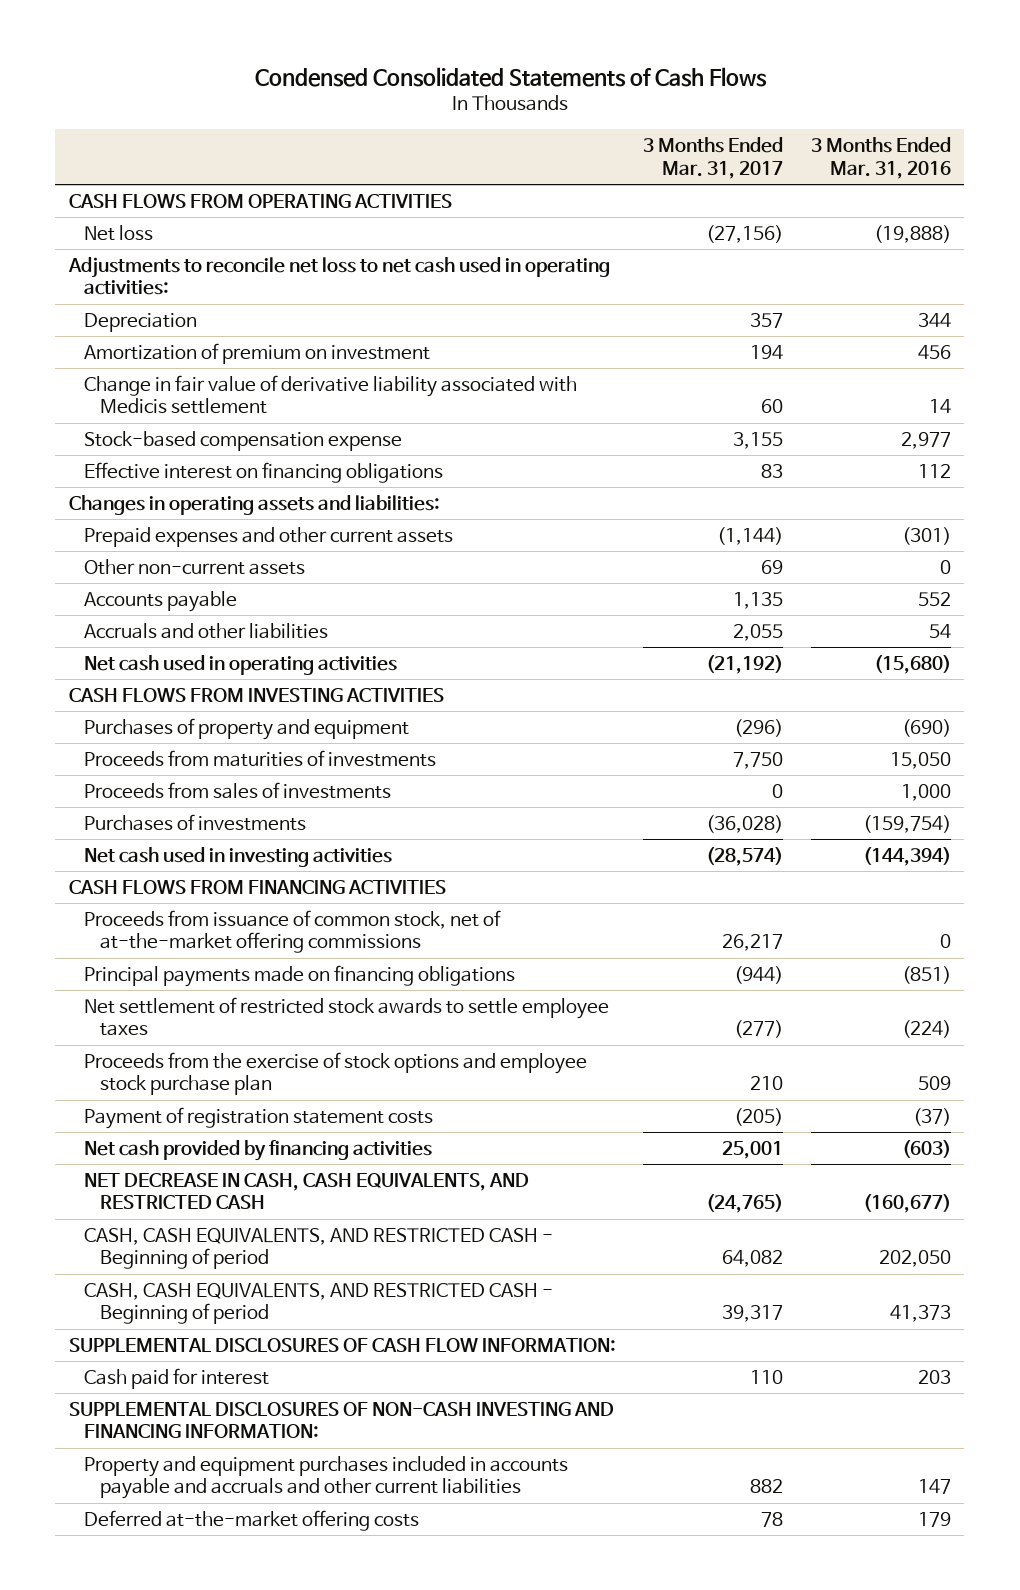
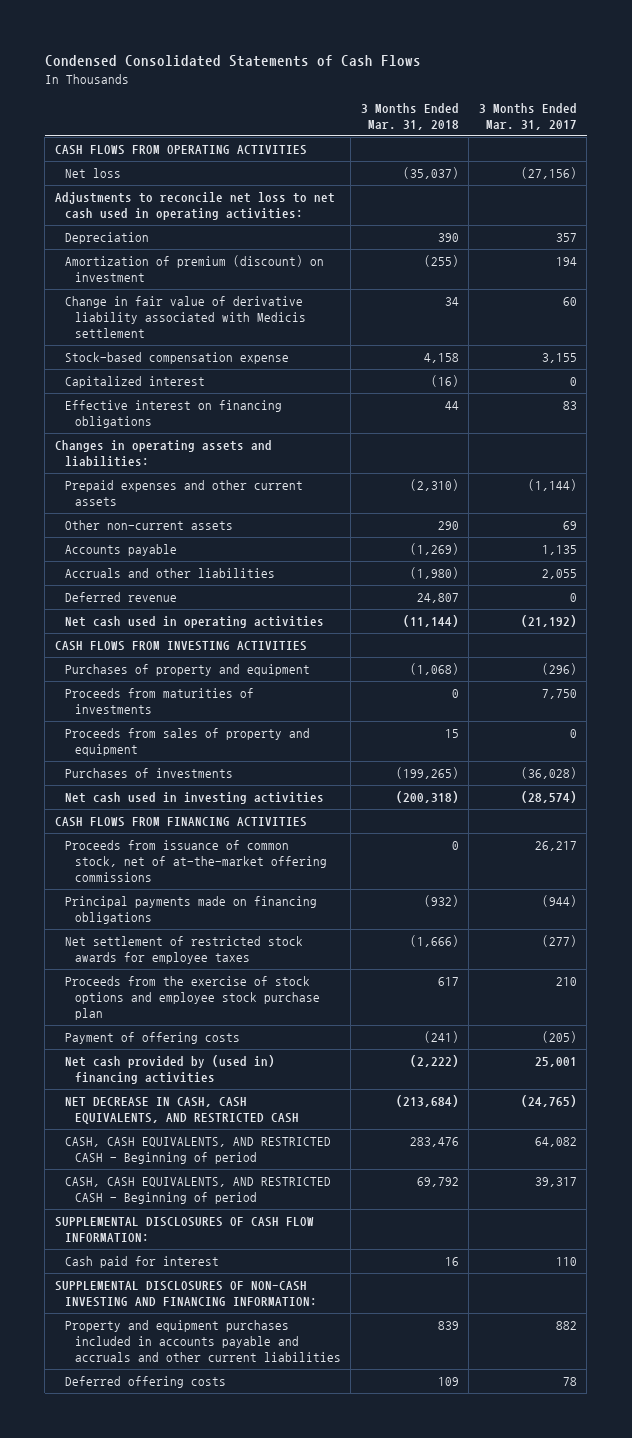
[810,137,951,179] 3 Months Ended Mar. 31, 2016 -> none
none -> [360,103,459,130] 3 Months Ended Mar. 31, 2018
[84,342,431,364] Amortization of premium on investment -> [64,255,324,283] Amortization of premium (discount) on investment
none -> [64,376,205,389] Capitalized interest
none -> [64,592,177,603] Deferred revenue
[84,781,392,799] Proceeds from sales of investments -> [64,728,310,757] Proceeds from sales of property and equipment
[84,996,610,1037] Net settlement of restricted stock awards to settle employee taxes -> [64,936,303,965] Net settlement of restricted stock awards for employee taxes
[84,1106,434,1129] Payment of registration statement costs -> [64,1032,240,1045] Payment of offering costs
[84,1139,433,1161] Net cash provided by financing activities -> [64,1055,275,1085] Net cash provided by (used in) financing activities
[84,1509,420,1531] Deferred at-the-market offering costs -> [64,1376,226,1389] Deferred offering costs

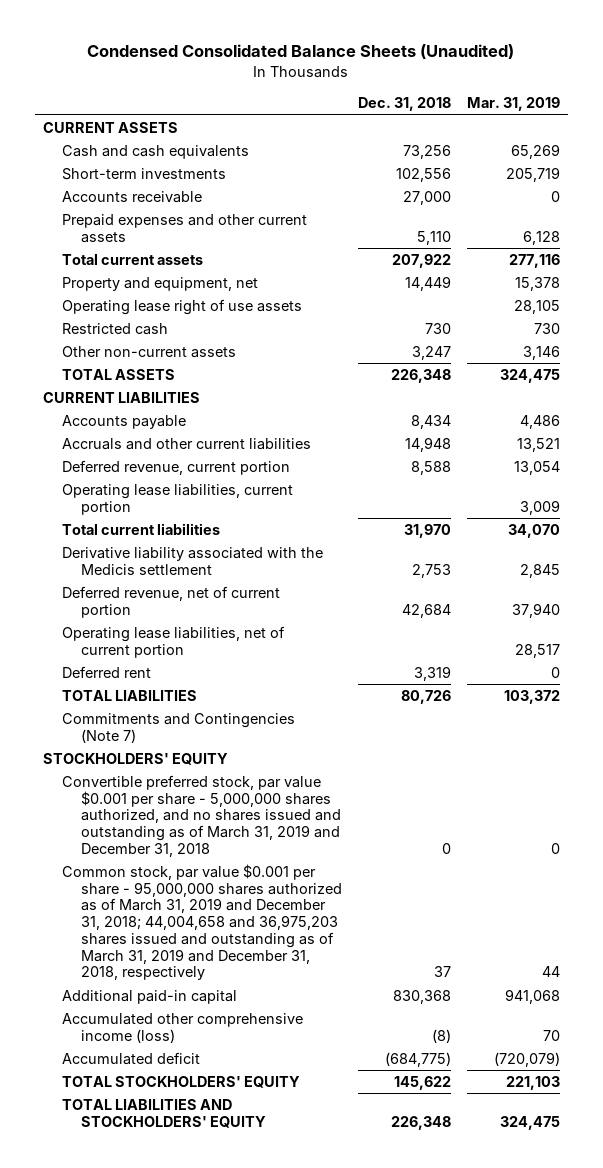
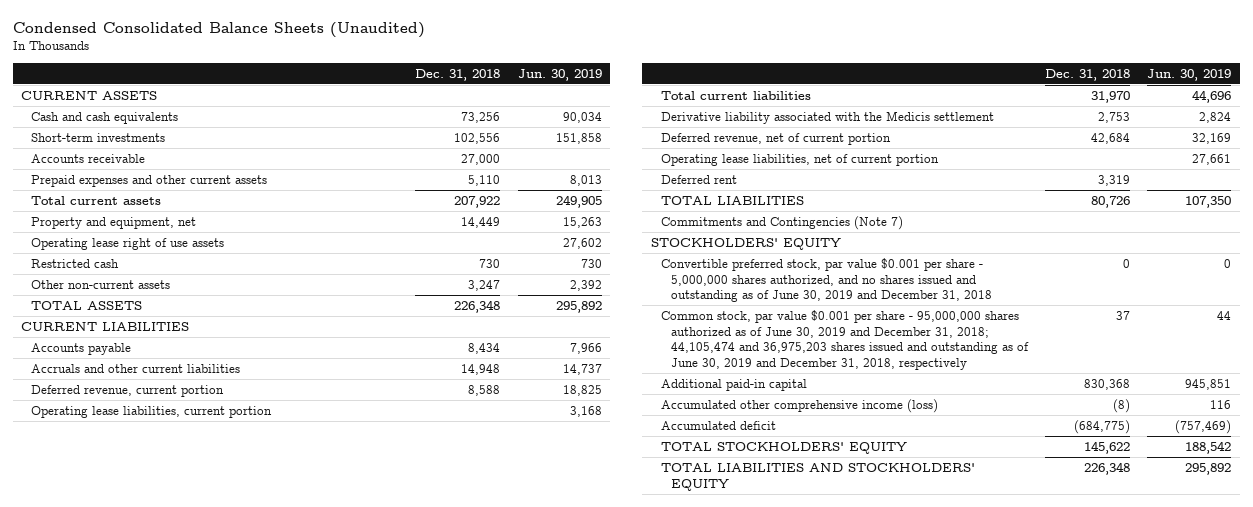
[466,97,560,112] Mar. 31, 2019 -> none
none -> [517,68,602,81] Jun. 30, 2019
[62,774,342,857] Convertible preferred stock, par value $0.001 per share - 5,000,000 shares authorized, and no shares issued and outstanding as of March 31, 2019 and December 31, 2018 -> [660,257,992,303] Convertible preferred stock, par value $0.001 per share - 5,000,000 shares authorized, and no shares issued and outstanding as of June 30, 2019 and December 31, 2018
[62,863,343,981] Common stock, par value $0.001 per share - 95,000,000 shares authorized as of March 31, 2019 and December 31, 2018; 44,004,658 and 36,975,203 shares issued and outstanding as of March 31, 2019 and December 31, 2018, respectively -> [660,309,1029,371] Common stock, par value $0.001 per share - 95,000,000 shares authorized as of June 30, 2019 and December 31, 2018; 44,105,474 and 36,975,203 shares issued and outstanding as of June 30, 2019 and December 31, 2018, respectively

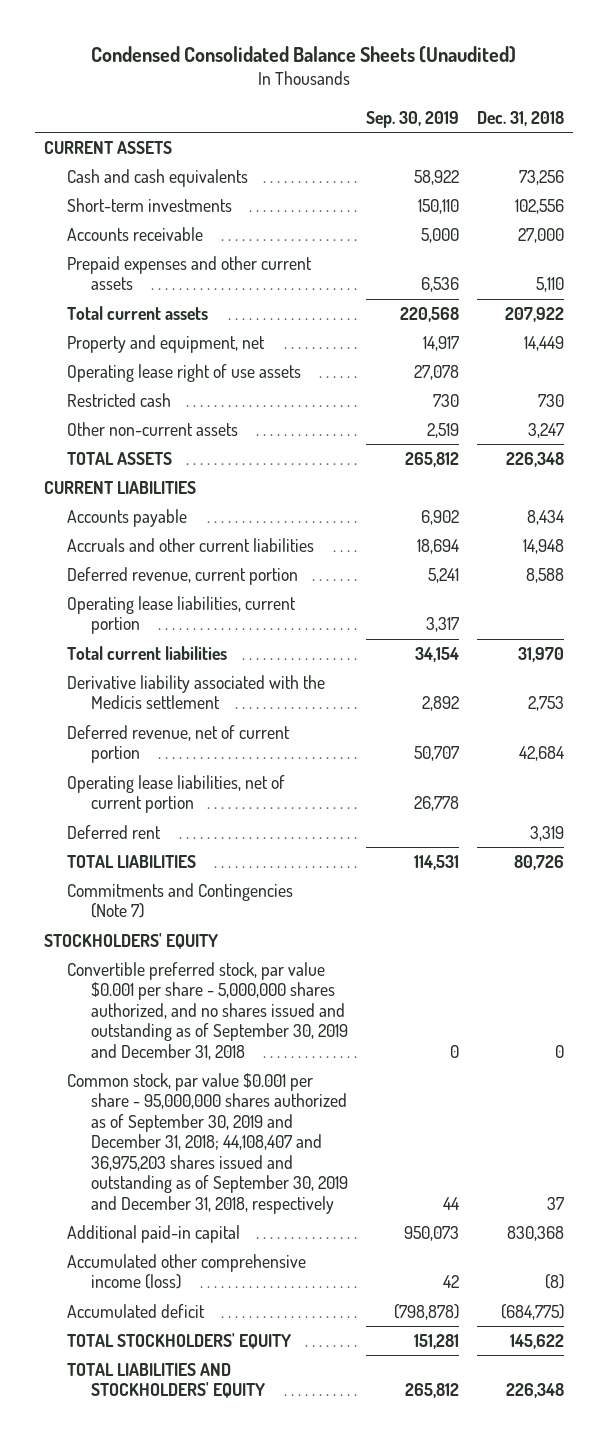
[517,68,602,81] Jun. 30, 2019 -> none
none -> [365,110,459,128] Sep. 30, 2019
[660,257,992,303] Convertible preferred stock, par value $0.001 per share - 5,000,000 shares authorized, and no shares issued and outstanding as of June 30, 2019 and December 31, 2018 -> [67,962,348,1060] Convertible preferred stock, par value $0.001 per share - 5,000,000 shares authorized, and no shares issued and outstanding as of September 30, 2019 and December 31, 2018
[660,309,1029,371] Common stock, par value $0.001 per share - 95,000,000 shares authorized as of June 30, 2019 and December 31, 2018; 44,105,474 and 36,975,203 shares issued and outstanding as of June 30, 2019 and December 31, 2018, respectively -> [67,1073,348,1214] Common stock, par value $0.001 per share - 95,000,000 shares authorized as of September 30, 2019 and December 31, 2018; 44,108,407 and 36,975,203 shares issued and outstanding as of September 30, 2019 and December 31, 2018, respectively

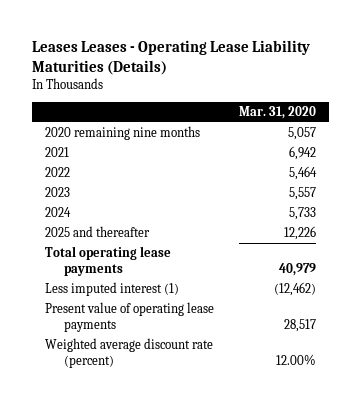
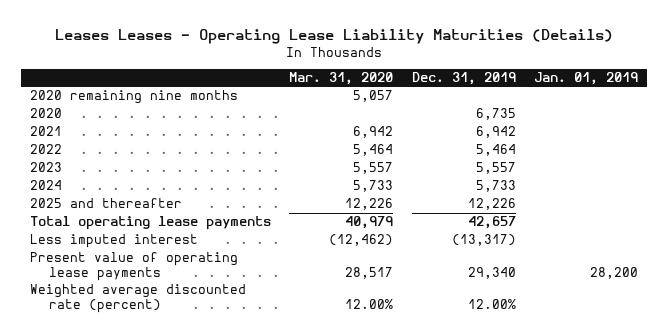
none -> [411,72,516,86] Dec. 31, 2019
none -> [533,72,638,86] Jan. 01, 2019
none -> [30,108,63,119] 2020
[44,282,179,297] Less imputed interest (1) -> [30,234,199,249] Less imputed interest
[44,338,213,369] Weighted average discount rate (percent) -> [30,284,247,313] Weighted average discounted rate (percent)

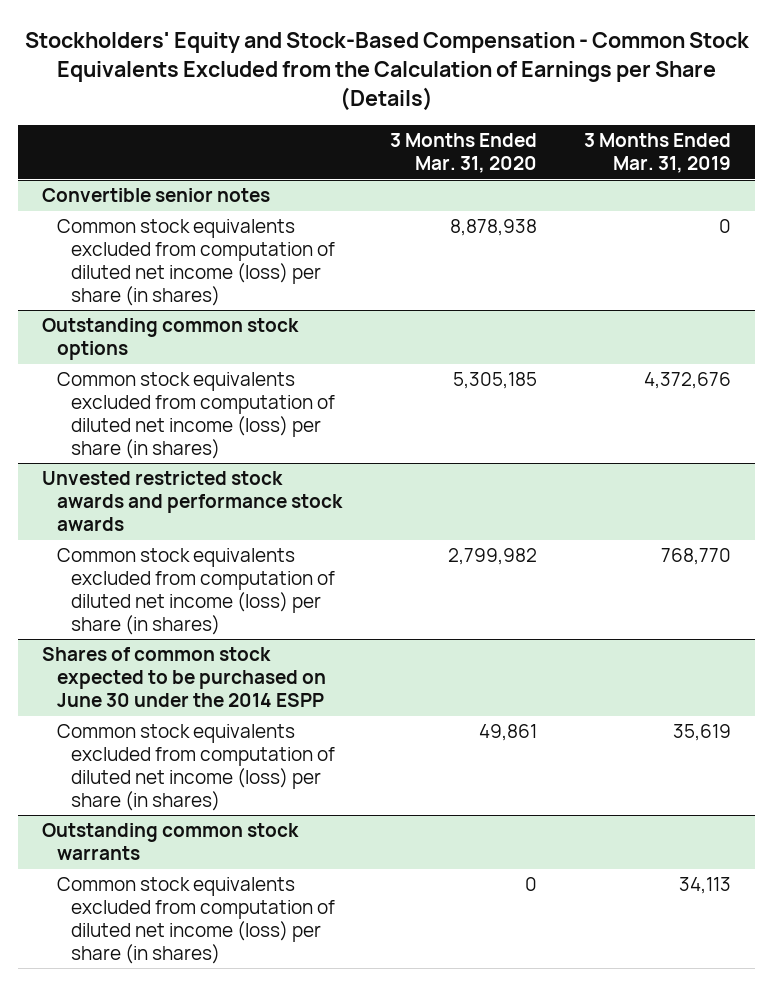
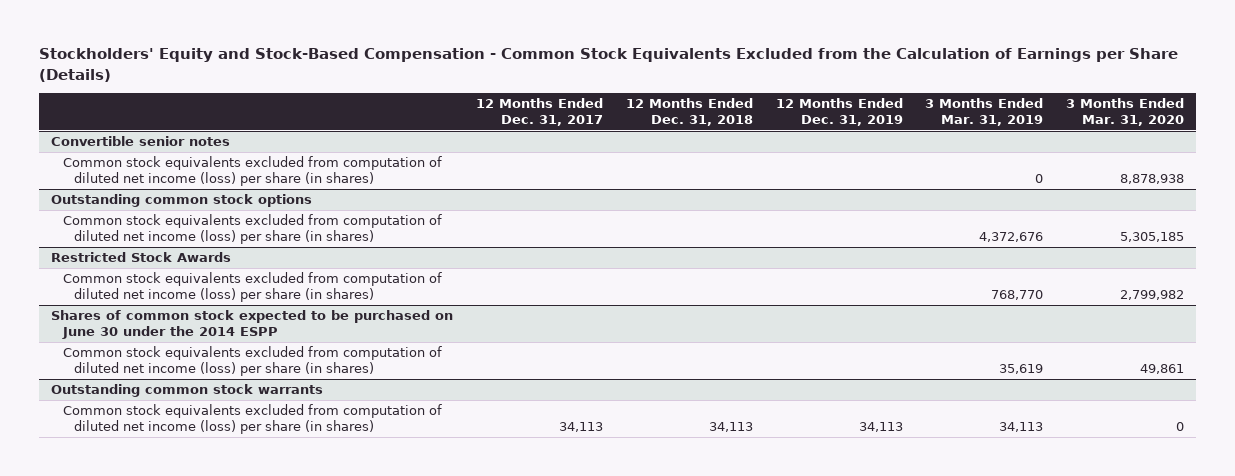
none -> [475,97,603,126] 12 Months Ended Dec. 31, 2017
none -> [625,97,753,126] 12 Months Ended Dec. 31, 2018
none -> [775,97,903,126] 12 Months Ended Dec. 31, 2019
[42,471,343,531] Unvested restricted stock awards and performance stock awards -> [50,252,231,263] Restricted Stock Awards

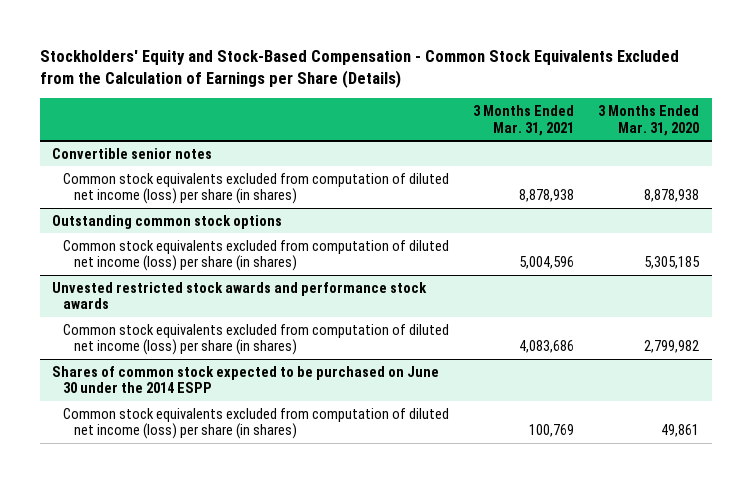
[475,97,603,126] 12 Months Ended Dec. 31, 2017 -> none
[625,97,753,126] 12 Months Ended Dec. 31, 2018 -> none
[775,97,903,126] 12 Months Ended Dec. 31, 2019 -> none
[925,97,1044,126] 3 Months Ended Mar. 31, 2019 -> none
none -> [473,105,575,136] 3 Months Ended Mar. 31, 2021
[50,252,231,263] Restricted Stock Awards -> [52,281,428,310] Unvested restricted stock awards and performance stock awards
[50,384,323,398] Outstanding common stock warrants -> none
[62,404,442,435] Common stock equivalents excluded from computation of diluted net income (loss) per share (in shares) -> none

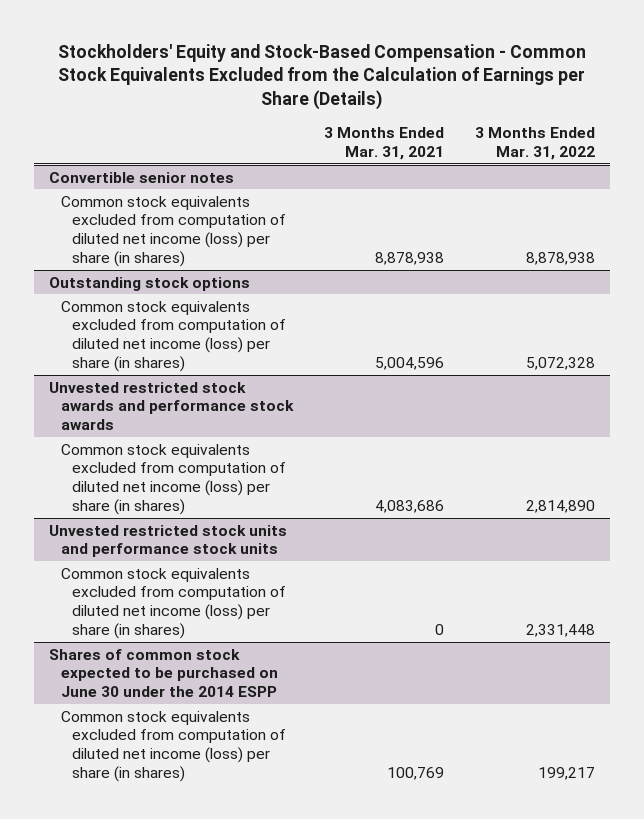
[598,105,700,136] 3 Months Ended Mar. 31, 2020 -> none
none -> [474,127,595,161] 3 Months Ended Mar. 31, 2022
[52,214,283,229] Outstanding common stock options -> [49,276,251,291] Outstanding stock options
none -> [49,524,288,558] Unvested restricted stock units and performance stock units
none -> [60,567,287,639] Common stock equivalents excluded from computation of diluted net income (loss) per share (in shares)

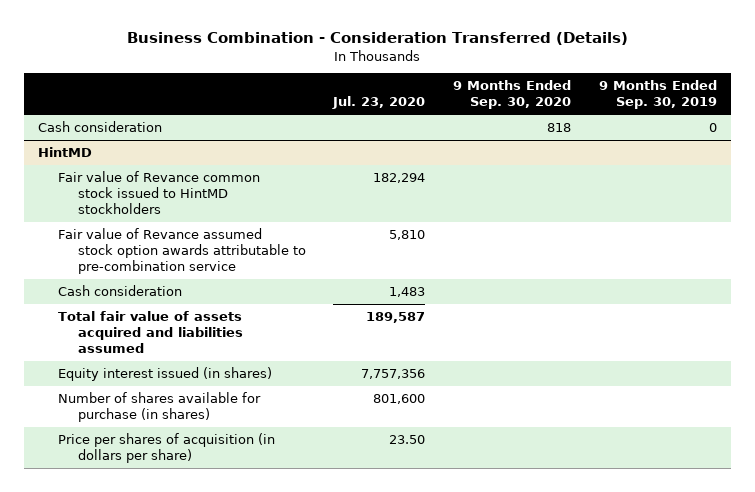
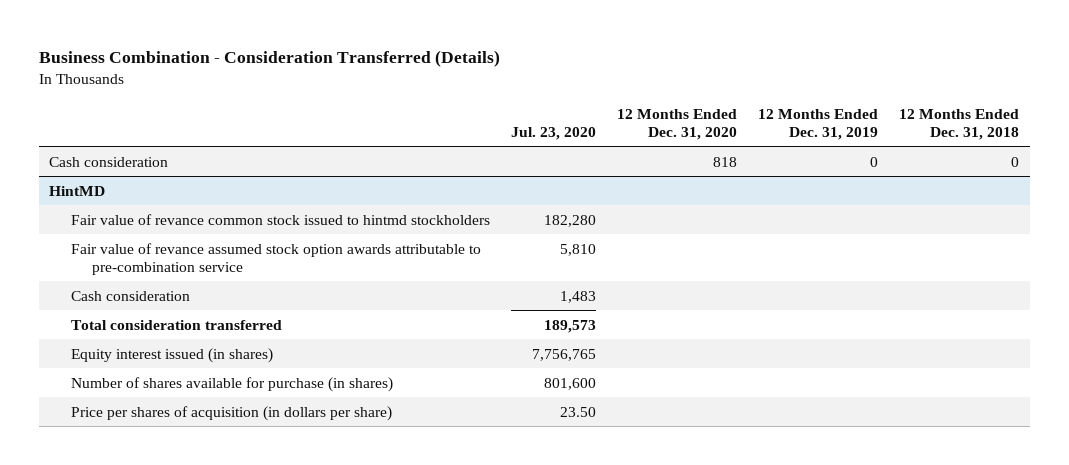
[453,80,572,110] 9 Months Ended Sep. 30, 2020 -> none
[598,80,717,110] 9 Months Ended Sep. 30, 2019 -> none
none -> [617,108,738,140] 12 Months Ended Dec. 31, 2020
none -> [758,108,879,140] 12 Months Ended Dec. 31, 2019
none -> [899,108,1020,140] 12 Months Ended Dec. 31, 2018
[57,171,260,215] Fair value of Revance common stock issued to HintMD stockholders -> [70,213,490,225] Fair value of revance common stock issued to hintmd stockholders
[373,173,426,184] 182,294 -> [543,214,596,227] 182,280
[57,228,306,275] Fair value of Revance assumed stock option awards attributable to pre-combination service -> [70,242,481,275] Fair value of revance assumed stock option awards attributable to pre-combination service
[57,311,243,354] Total fair value of assets acquired and liabilities assumed -> none
none -> [70,319,282,330] Total consideration transferred
[361,369,426,380] 7,757,356 -> [531,348,596,361] 7,756,765

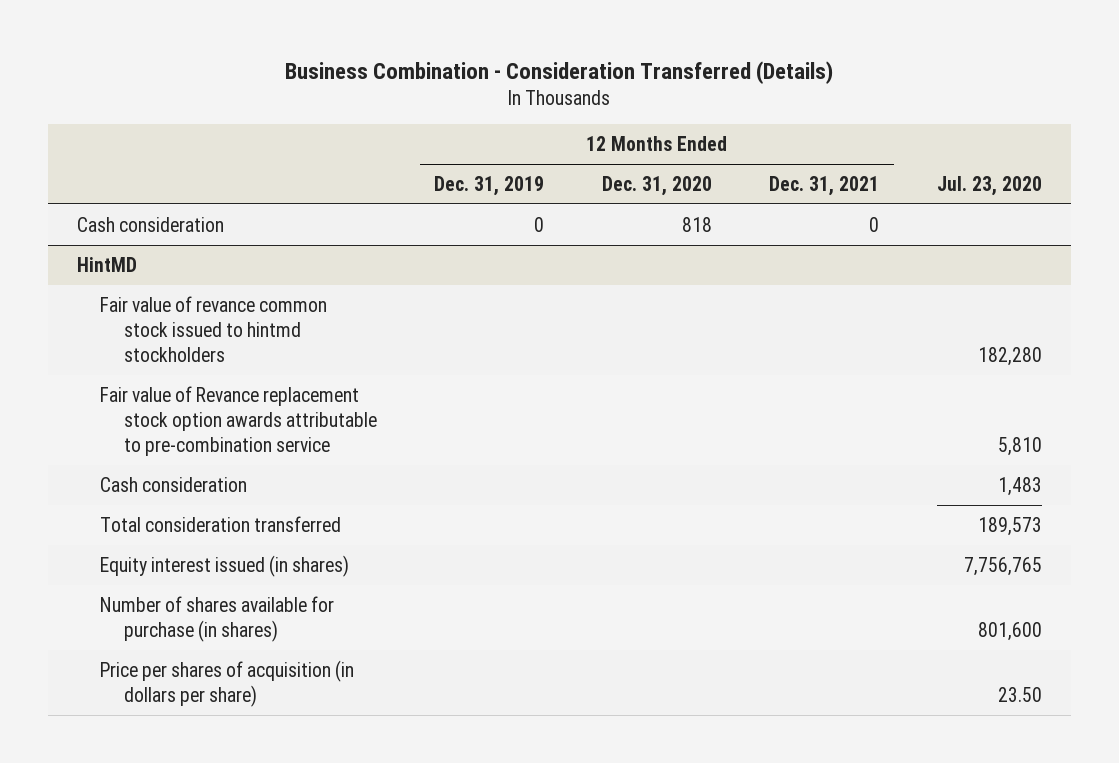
[899,108,1020,140] 12 Months Ended Dec. 31, 2018 -> none
none -> [769,175,880,196] Dec. 31, 2021
[70,242,481,275] Fair value of revance assumed stock option awards attributable to pre-combination service -> [100,385,377,456] Fair value of Revance replacement stock option awards attributable to pre-combination service

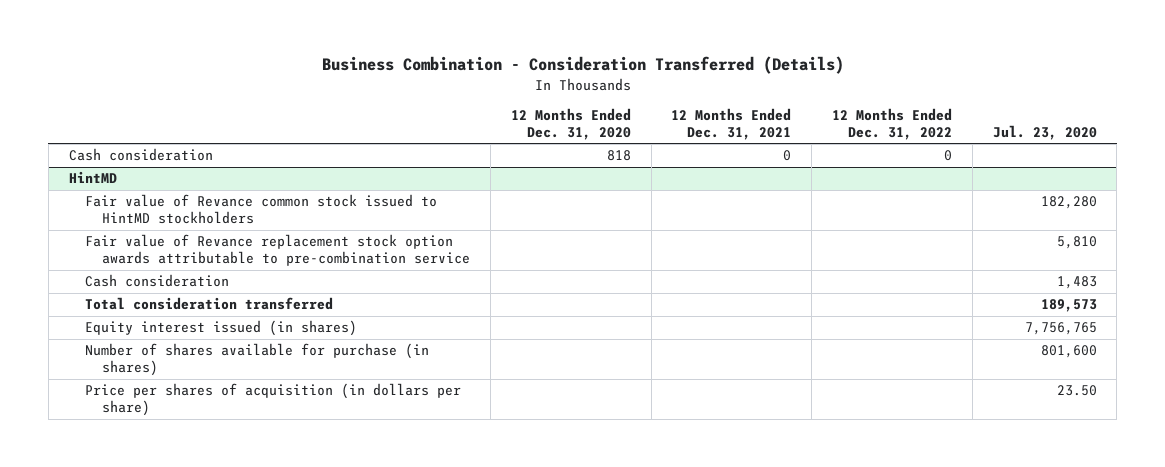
[434,175,545,196] Dec. 31, 2019 -> none
none -> [832,108,953,140] 12 Months Ended Dec. 31, 2022
[100,295,328,362] Fair value of revance common stock issued to hintmd stockholders -> [85,194,438,225] Fair value of Revance common stock issued to HintMD stockholders

